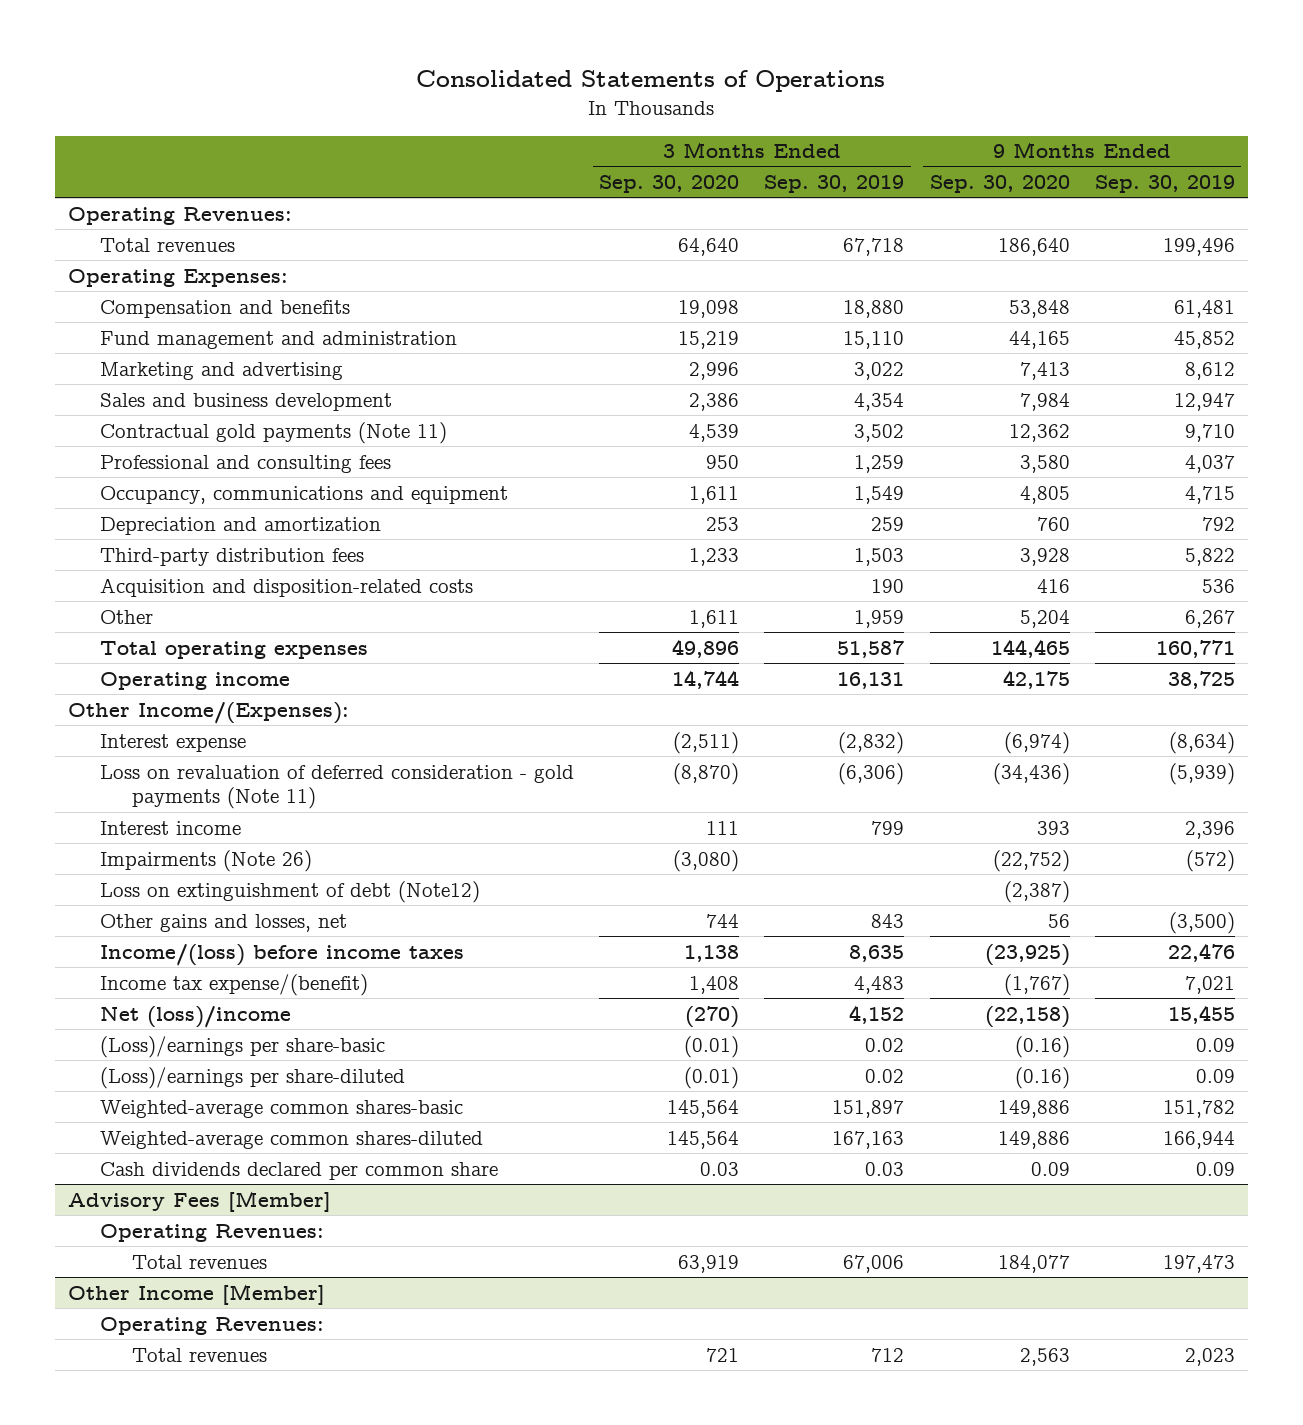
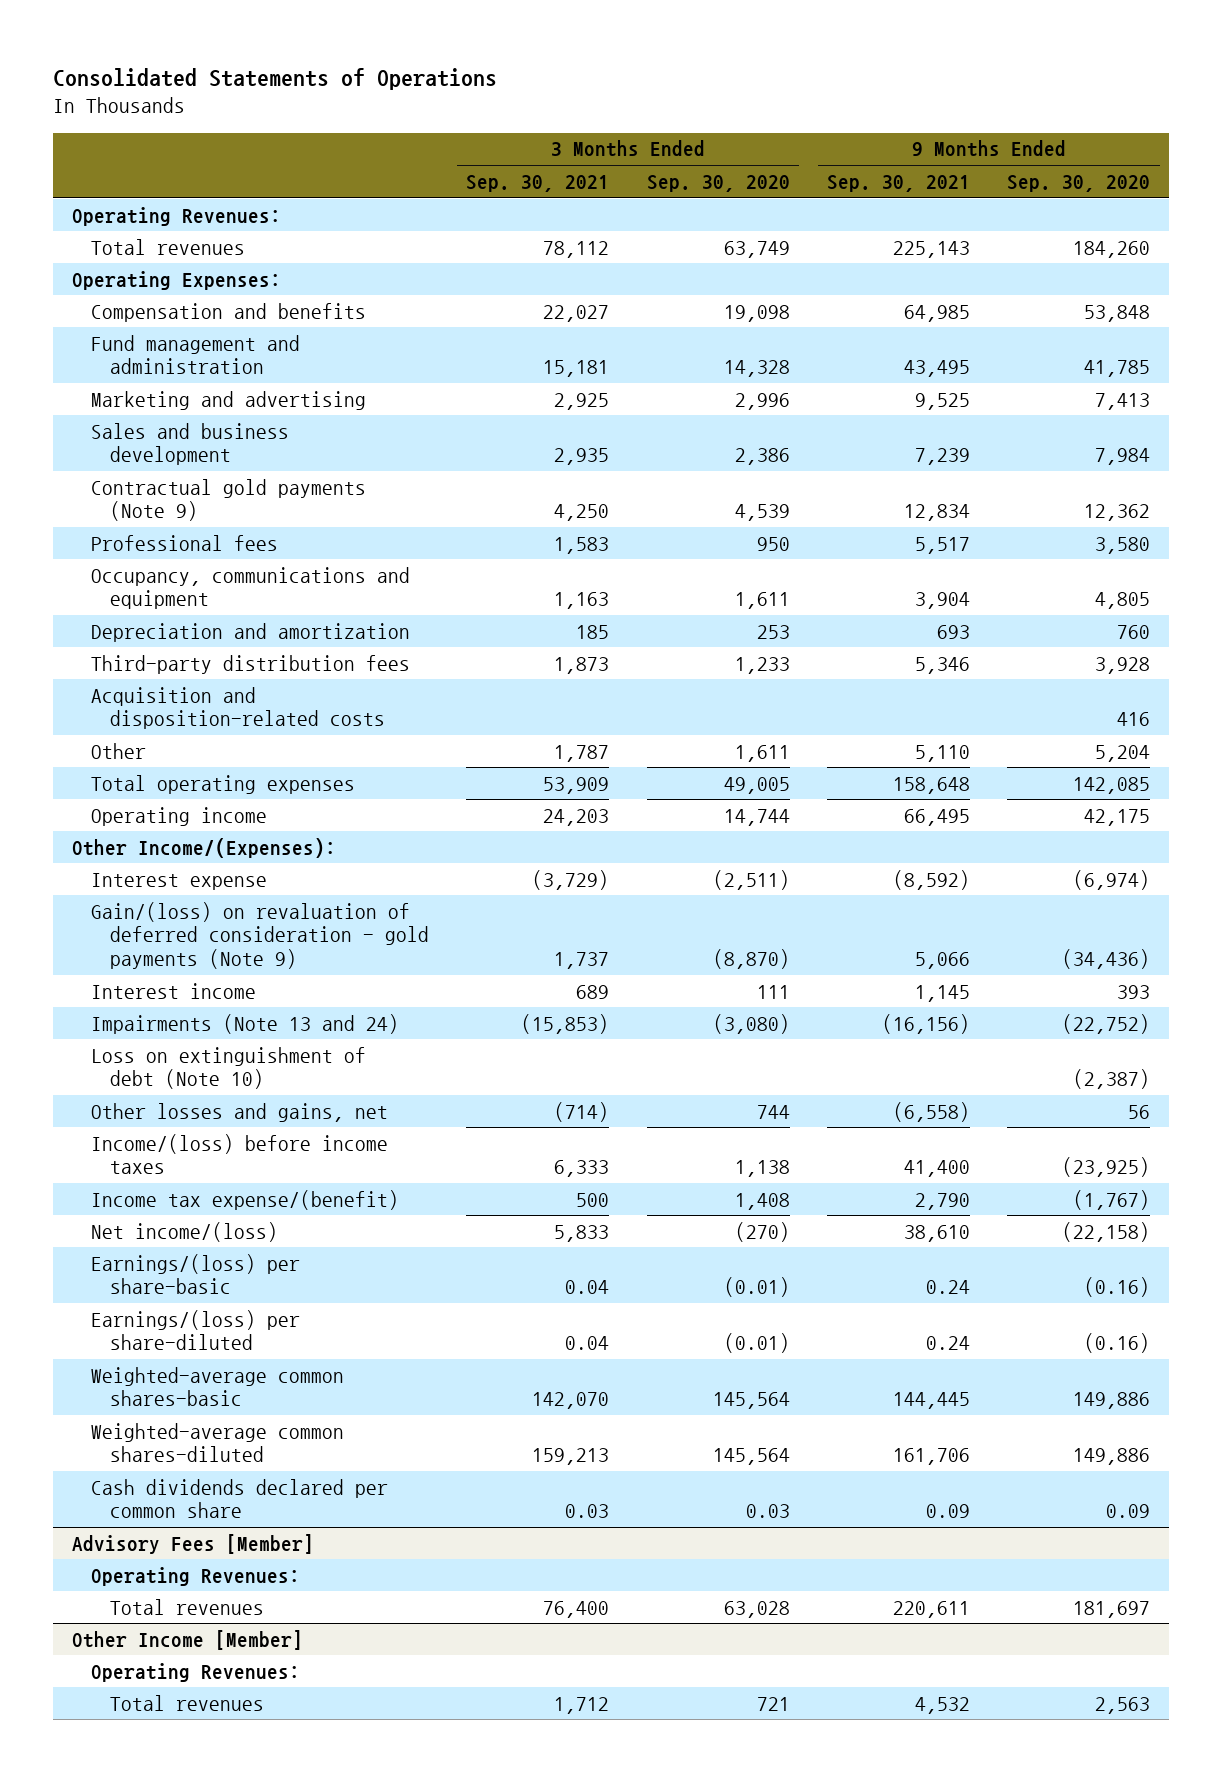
[764,174,905,193] Sep. 30, 2019 -> none
[1095,174,1236,193] Sep. 30, 2019 -> none
none -> [466,174,610,192] Sep. 30, 2021
none -> [826,174,970,192] Sep. 30, 2021
[678,237,740,256] 64,640 -> [723,240,790,258] 63,749
[997,237,1070,256] 186,640 -> [1073,240,1151,258] 184,260
[678,330,740,349] 15,219 -> [723,360,790,378] 14,328
[1008,330,1070,349] 44,165 -> [1084,360,1151,378] 41,785
[99,421,447,444] Contractual gold payments (Note 11) -> [90,478,366,522] Contractual gold payments (Note 9)
[99,454,391,473] Professional and consulting fees -> [90,534,278,551] Professional fees
[672,638,740,658] 49,896 -> [723,776,790,794] 49,005
[990,638,1070,658] 144,465 -> [1073,776,1151,794] 142,085
[99,764,574,810] Loss on revaluation of deferred consideration - gold payments (Note 11) -> [90,901,430,969] Gain/(loss) on revaluation of deferred consideration - gold payments (Note 9)
[99,849,312,872] Impairments (Note 26) -> [90,1013,399,1034] Impairments (Note 13 and 24)
[99,880,480,903] Loss on extinguishment of debt (Note12) -> [90,1046,366,1090] Loss on extinguishment of debt (Note 10)
[99,913,347,932] Other gains and losses, net -> [90,1102,388,1122] Other losses and gains, net
[99,1005,291,1028] Net (loss)/income -> [90,1221,278,1242] Net income/(loss)
[99,1035,385,1058] (Loss)/earnings per share-basic -> [90,1253,300,1295] Earnings/(loss) per share-basic
[99,1066,405,1089] (Loss)/earnings per share-diluted -> [90,1309,300,1351] Earnings/(loss) per share-diluted
[678,1254,740,1273] 63,919 -> [723,1600,790,1618] 63,028
[997,1254,1070,1273] 184,077 -> [1073,1600,1151,1618] 181,697

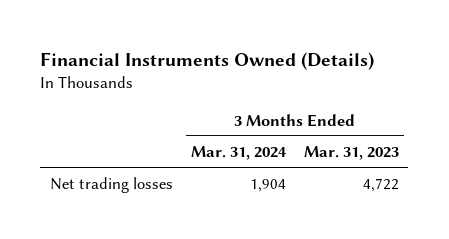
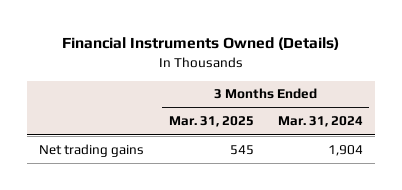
[304,145,400,160] Mar. 31, 2023 -> none
none -> [168,116,254,128] Mar. 31, 2025
[49,177,173,194] Net trading losses -> [39,143,145,157] Net trading gains

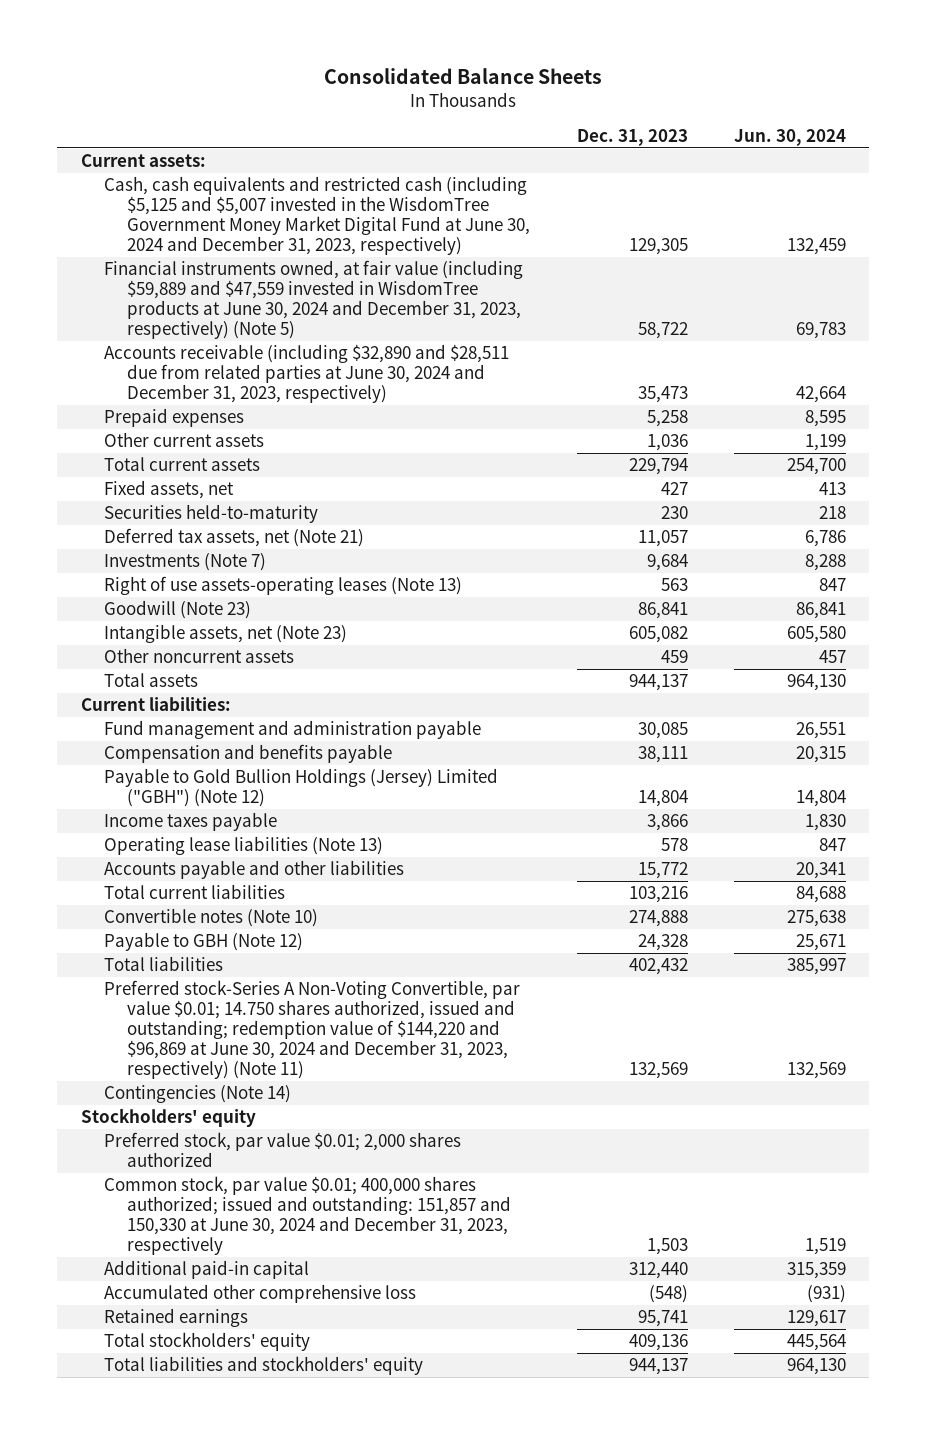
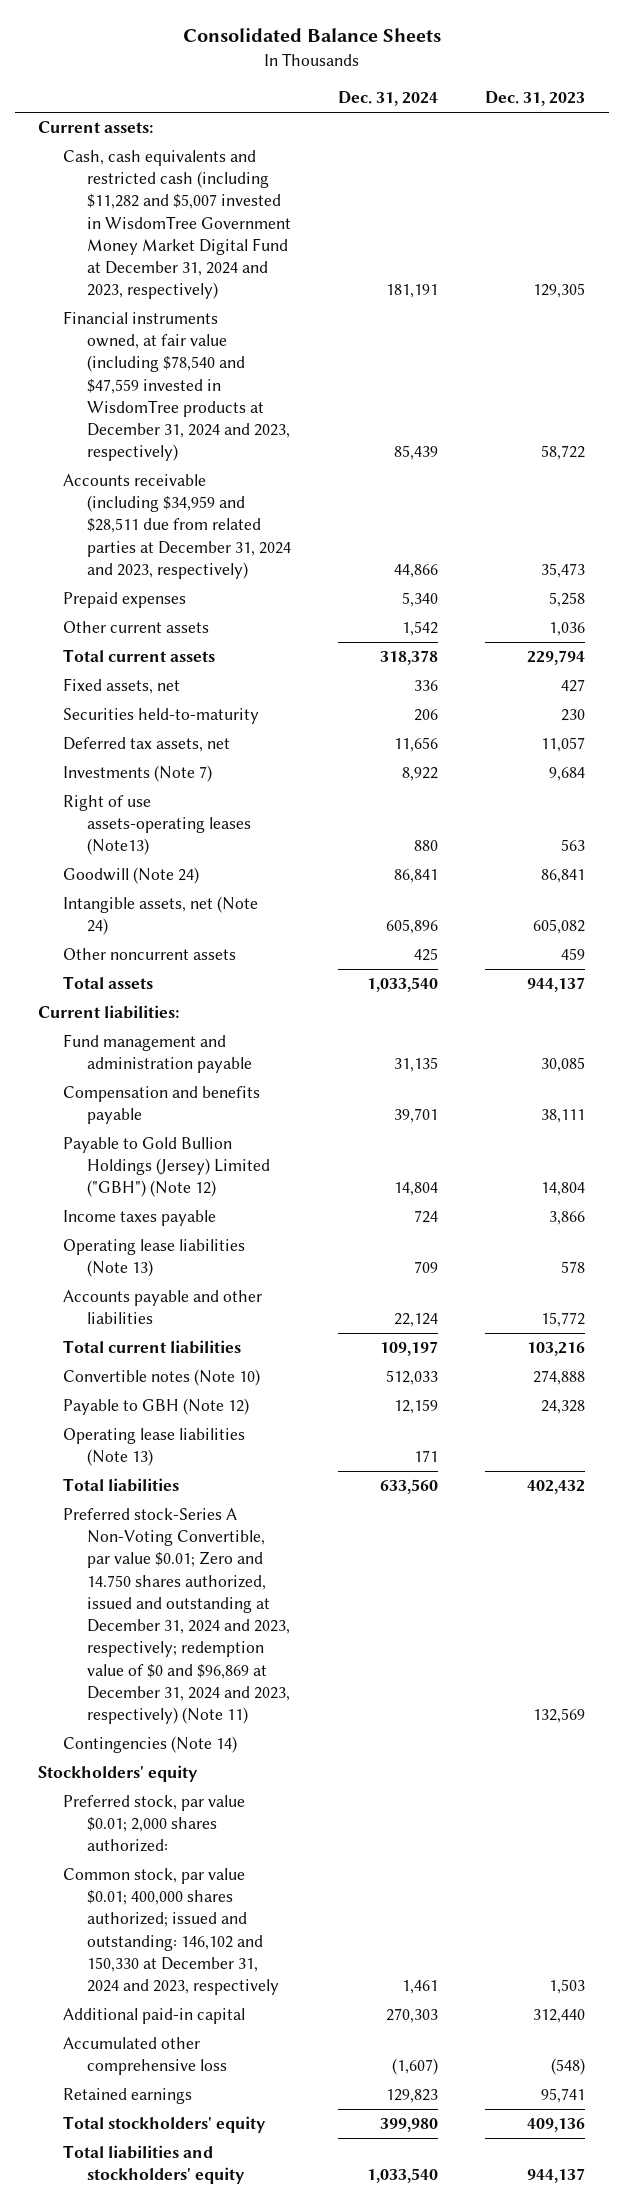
[733,129,846,147] Jun. 30, 2024 -> none
none -> [338,91,439,107] Dec. 31, 2024
[103,176,531,256] Cash, cash equivalents and restricted cash (including $5,125 and $5,007 invested in the WisdomTree Government Money Market Digital Fund at June 30, 2024 and December 31, 2023, respectively) -> [62,150,292,300] Cash, cash equivalents and restricted cash (including $11,282 and $5,007 invested in WisdomTree Government Money Market Digital Fund at December 31, 2024 and 2023, respectively)
[103,260,523,340] Financial instruments owned, at fair value (including $59,889 and $47,559 invested in WisdomTree products at June 30, 2024 and December 31, 2023, respectively) (Note 5) -> [62,311,291,462] Financial instruments owned, at fair value (including $78,540 and $47,559 invested in WisdomTree products at December 31, 2024 and 2023, respectively)
[103,344,509,404] Accounts receivable (including $32,890 and $28,511 due from related parties at June 30, 2024 and December 31, 2023, respectively) -> [62,474,292,579] Accounts receivable (including $34,959 and $28,511 due from related parties at December 31, 2024 and 2023, respectively)
[103,528,364,548] Deferred tax assets, net (Note 21) -> [62,737,230,753] Deferred tax assets, net
[103,576,462,596] Right of use assets-operating leases (Note 13) -> [62,795,252,856] Right of use assets-operating leases (Note13)
[103,600,251,620] Goodwill (Note 23) -> [62,867,199,885] Goodwill (Note 24)
[103,624,347,644] Intangible assets, net (Note 23) -> [62,896,258,936] Intangible assets, net (Note 24)
none -> [62,1428,245,1467] Operating lease liabilities (Note 13)
[103,980,520,1079] Preferred stock-Series A Non-Voting Convertible, par value $0.01; 14.750 shares authorized, issued and outstanding; redemption value of $144,220 and $96,869 at June 30, 2024 and December 31, 2023, respectively) (Note 11) -> [62,1508,291,1724] Preferred stock-Series A Non-Voting Convertible, par value $0.01; Zero and 14.750 shares authorized, issued and outstanding at December 31, 2024 and 2023, respectively; redemption value of $0 and $96,869 at December 31, 2024 and 2023, respectively) (Note 11)
[103,1132,461,1168] Preferred stock, par value $0.01; 2,000 shares authorized -> [62,1795,245,1853] Preferred stock, par value $0.01; 2,000 shares authorized:
[103,1176,512,1256] Common stock, par value $0.01; 400,000 shares authorized; issued and outstanding: 151,857 and 150,330 at June 30, 2024 and December 31, 2023, respectively -> [62,1868,280,1996] Common stock, par value $0.01; 400,000 shares authorized; issued and outstanding: 146,102 and 150,330 at December 31, 2024 and 2023, respectively

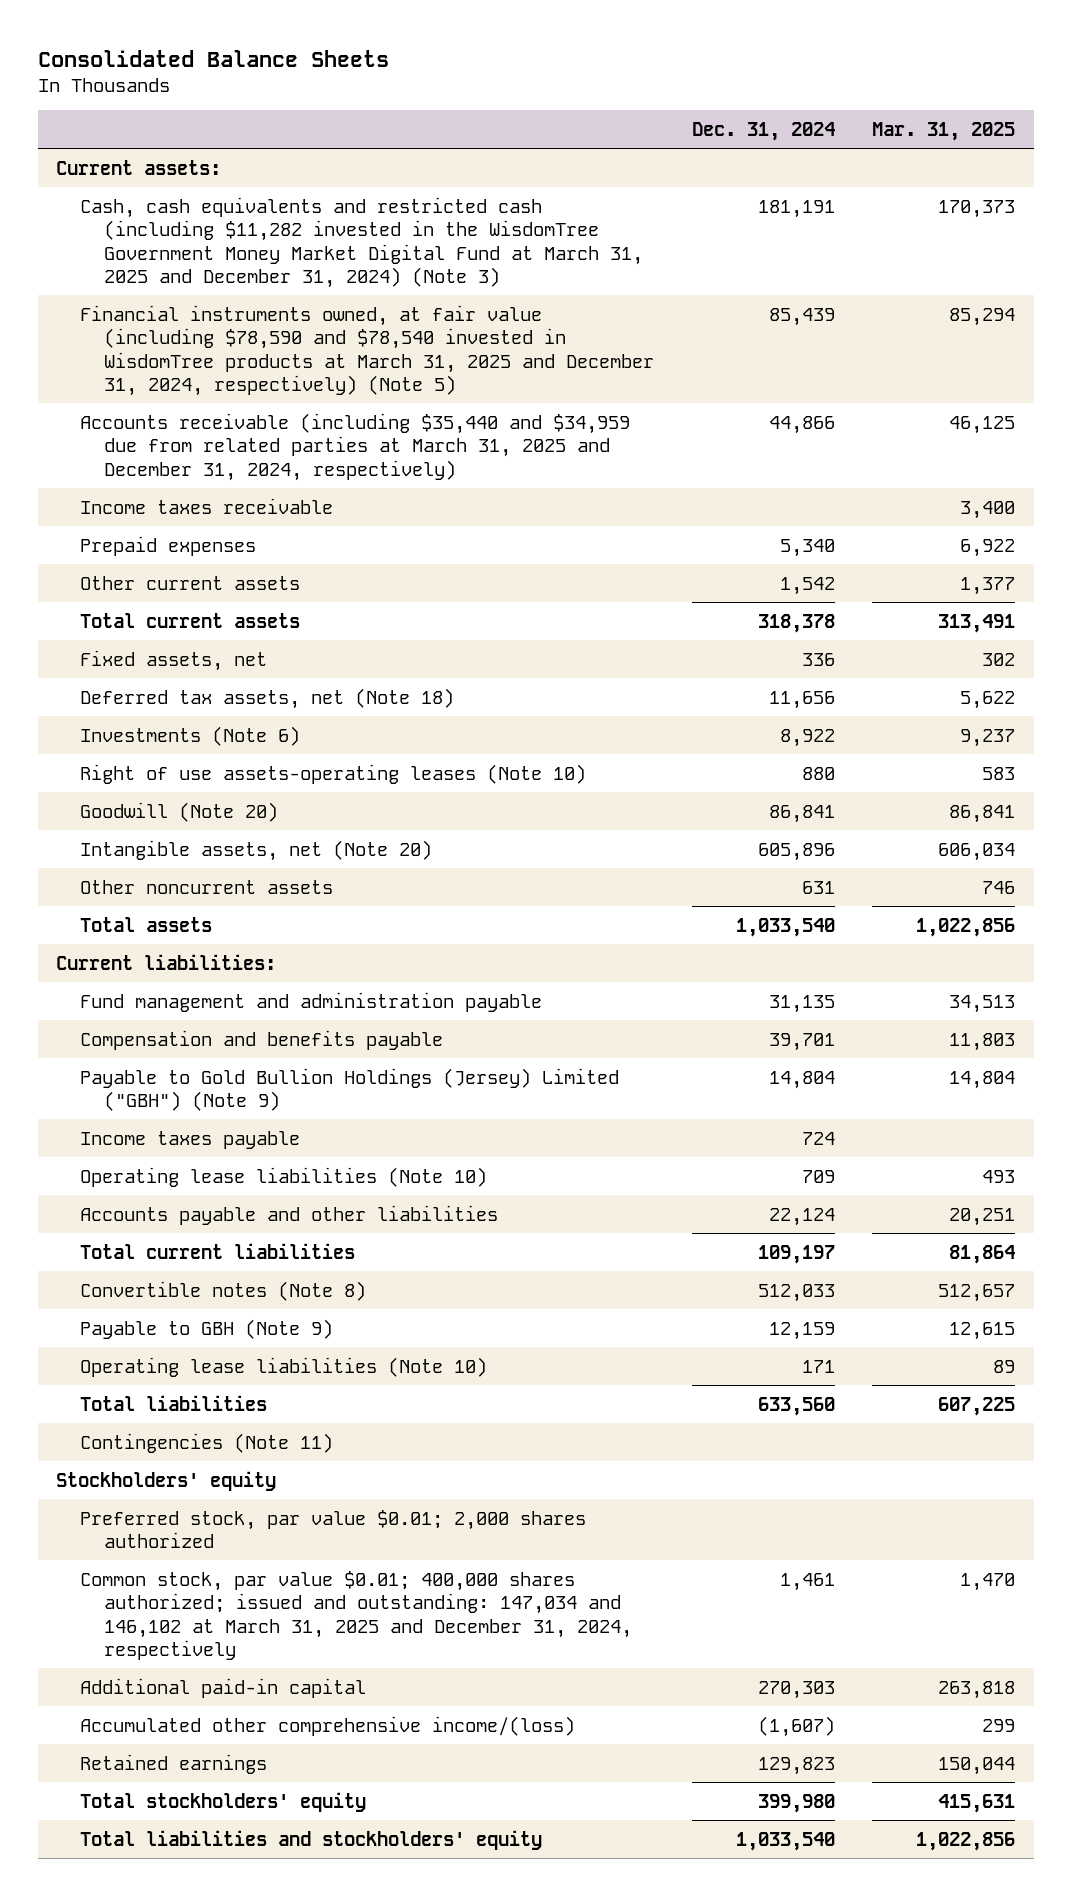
[485,91,586,107] Dec. 31, 2023 -> none
none -> [872,121,1016,141] Mar. 31, 2025
[62,150,292,300] Cash, cash equivalents and restricted cash (including $11,282 and $5,007 invested in WisdomTree Government Money Market Digital Fund at December 31, 2024 and 2023, respectively) -> [80,196,644,289] Cash, cash equivalents and restricted cash (including $11,282 invested in the WisdomTree Government Money Market Digital Fund at March 31, 2025 and December 31, 2024) (Note 3)
[62,311,291,462] Financial instruments owned, at fair value (including $78,540 and $47,559 invested in WisdomTree products at December 31, 2024 and 2023, respectively) -> [80,304,655,397] Financial instruments owned, at fair value (including $78,590 and $78,540 invested in WisdomTree products at March 31, 2025 and December 31, 2024, respectively) (Note 5)
[62,474,292,579] Accounts receivable (including $34,959 and $28,511 due from related parties at December 31, 2024 and 2023, respectively) -> [80,412,631,481] Accounts receivable (including $35,440 and $34,959 due from related parties at March 31, 2025 and December 31, 2024, respectively)
none -> [80,497,334,514] Income taxes receivable
[62,708,259,725] Securities held-to-maturity -> none
[62,737,230,753] Deferred tax assets, net -> [80,687,455,709] Deferred tax assets, net (Note 18)
[62,765,212,783] Investments (Note 7) -> [80,725,301,746] Investments (Note 6)
[62,795,252,856] Right of use assets-operating leases (Note13) -> [80,763,587,784] Right of use assets-operating leases (Note 10)
[62,867,199,885] Goodwill (Note 24) -> [80,801,279,822] Goodwill (Note 20)
[62,896,258,936] Intangible assets, net (Note 24) -> [80,839,433,861] Intangible assets, net (Note 20)
[414,948,439,962] 425 -> [801,880,835,894] 631
[62,1137,271,1198] Payable to Gold Bullion Holdings (Jersey) Limited ("GBH") (Note 12) -> [80,1067,620,1112] Payable to Gold Bullion Holdings (Jersey) Limited ("GBH") (Note 9)
[62,1239,245,1278] Operating lease liabilities (Note 13) -> [80,1166,488,1187] Operating lease liabilities (Note 10)
[62,1369,260,1387] Convertible notes (Note 10) -> [80,1280,367,1301] Convertible notes (Note 8)
[62,1398,249,1416] Payable to GBH (Note 12) -> [80,1318,334,1339] Payable to GBH (Note 9)
[62,1428,245,1467] Operating lease liabilities (Note 13) -> [80,1356,488,1377] Operating lease liabilities (Note 10)
[62,1508,291,1724] Preferred stock-Series A Non-Voting Convertible, par value $0.01; Zero and 14.750 shares authorized, issued and outstanding at December 31, 2024 and 2023, respectively; redemption value of $0 and $96,869 at December 31, 2024 and 2023, respectively) (Note 11) -> none
[62,1736,237,1754] Contingencies (Note 14) -> [80,1432,334,1453] Contingencies (Note 11)
[62,1795,245,1853] Preferred stock, par value $0.01; 2,000 shares authorized: -> [80,1509,587,1549] Preferred stock, par value $0.01; 2,000 shares authorized
[62,1868,280,1996] Common stock, par value $0.01; 400,000 shares authorized; issued and outstanding: 146,102 and 150,330 at December 31, 2024 and 2023, respectively -> [80,1570,633,1661] Common stock, par value $0.01; 400,000 shares authorized; issued and outstanding: 147,034 and 146,102 at March 31, 2025 and December 31, 2024, respectively
[62,2037,228,2076] Accumulated other comprehensive loss -> [80,1715,576,1736] Accumulated other comprehensive income/(loss)

